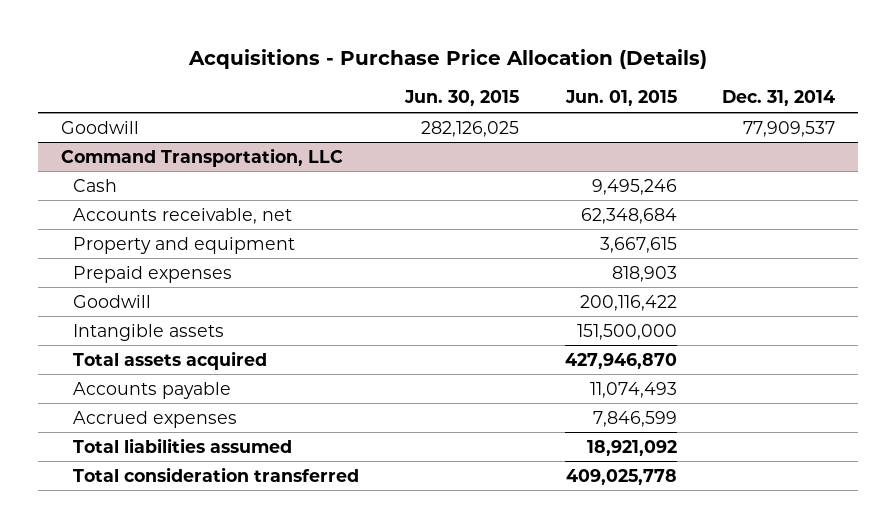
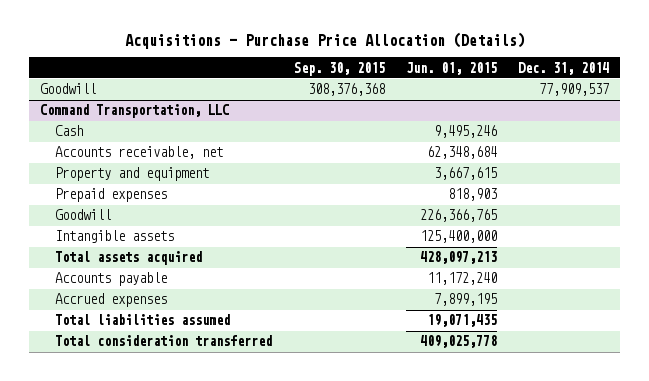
[404,90,520,107] Jun. 30, 2015 -> none
none -> [293,61,385,76] Sep. 30, 2015
[579,294,677,311] 200,116,422 -> [419,209,497,223] 226,366,765
[576,323,677,340] 151,500,000 -> [419,230,497,244] 125,400,000
[564,352,677,369] 427,946,870 -> [419,251,497,265] 428,097,213
[589,381,677,398] 11,074,493 -> [426,272,497,286] 11,172,240
[592,410,677,427] 7,846,599 -> [433,293,497,307] 7,899,195
[586,439,677,456] 18,921,092 -> [426,314,497,328] 19,071,435

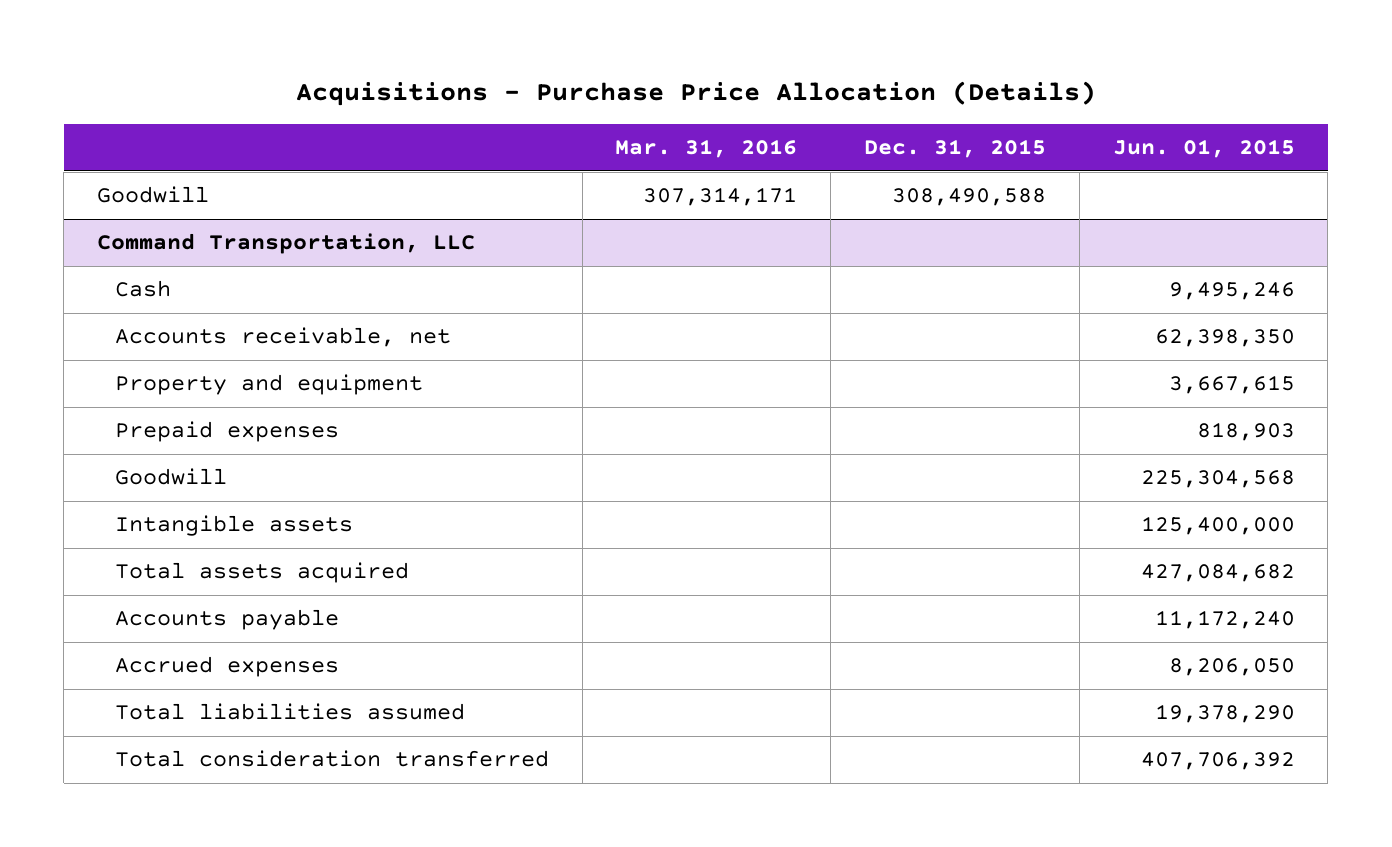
[293,61,385,76] Sep. 30, 2015 -> none
[518,61,610,75] Dec. 31, 2014 -> none
none -> [615,139,798,159] Mar. 31, 2016
none -> [863,139,1046,159] Dec. 31, 2015
[426,146,497,160] 62,348,684 -> [1154,329,1295,348] 62,398,350
[419,209,497,223] 226,366,765 -> [1140,470,1295,489] 225,304,568
[419,251,497,265] 428,097,213 -> [1140,564,1295,583] 427,084,682
[433,293,497,307] 7,899,195 -> [1168,658,1295,677] 8,206,050
[426,314,497,328] 19,071,435 -> [1154,704,1295,724] 19,378,290
[419,335,497,349] 409,025,778 -> [1140,752,1295,771] 407,706,392

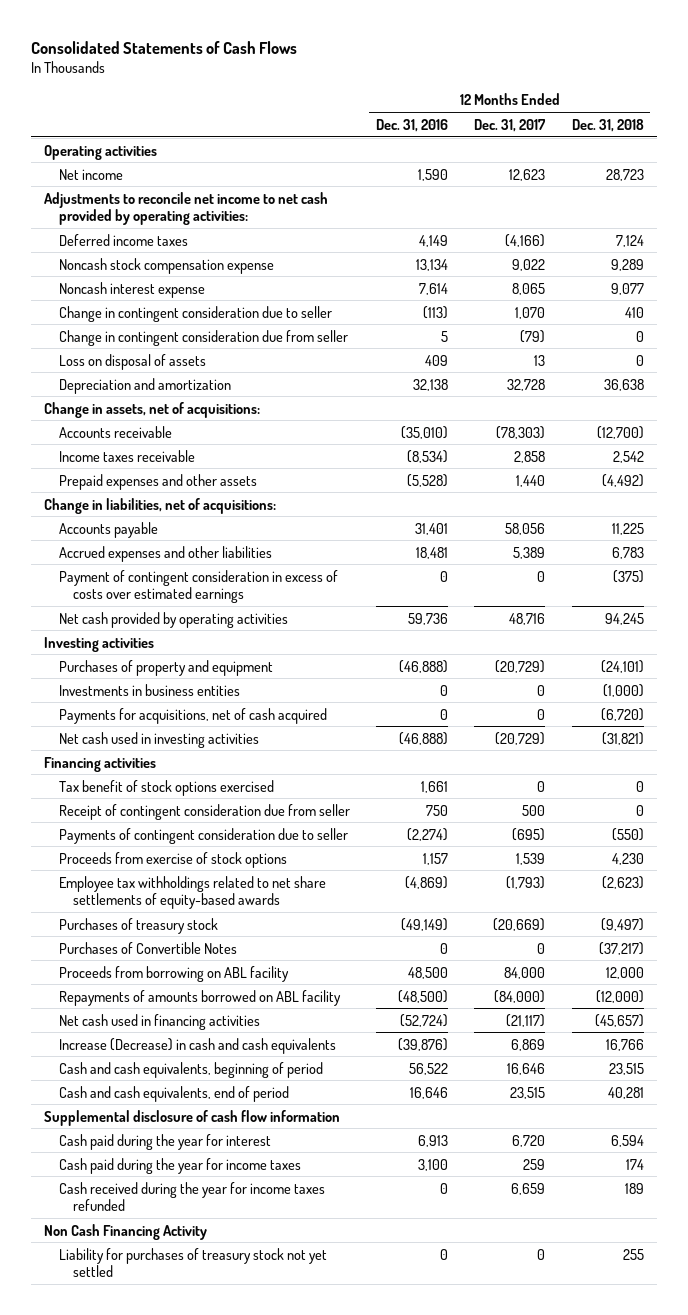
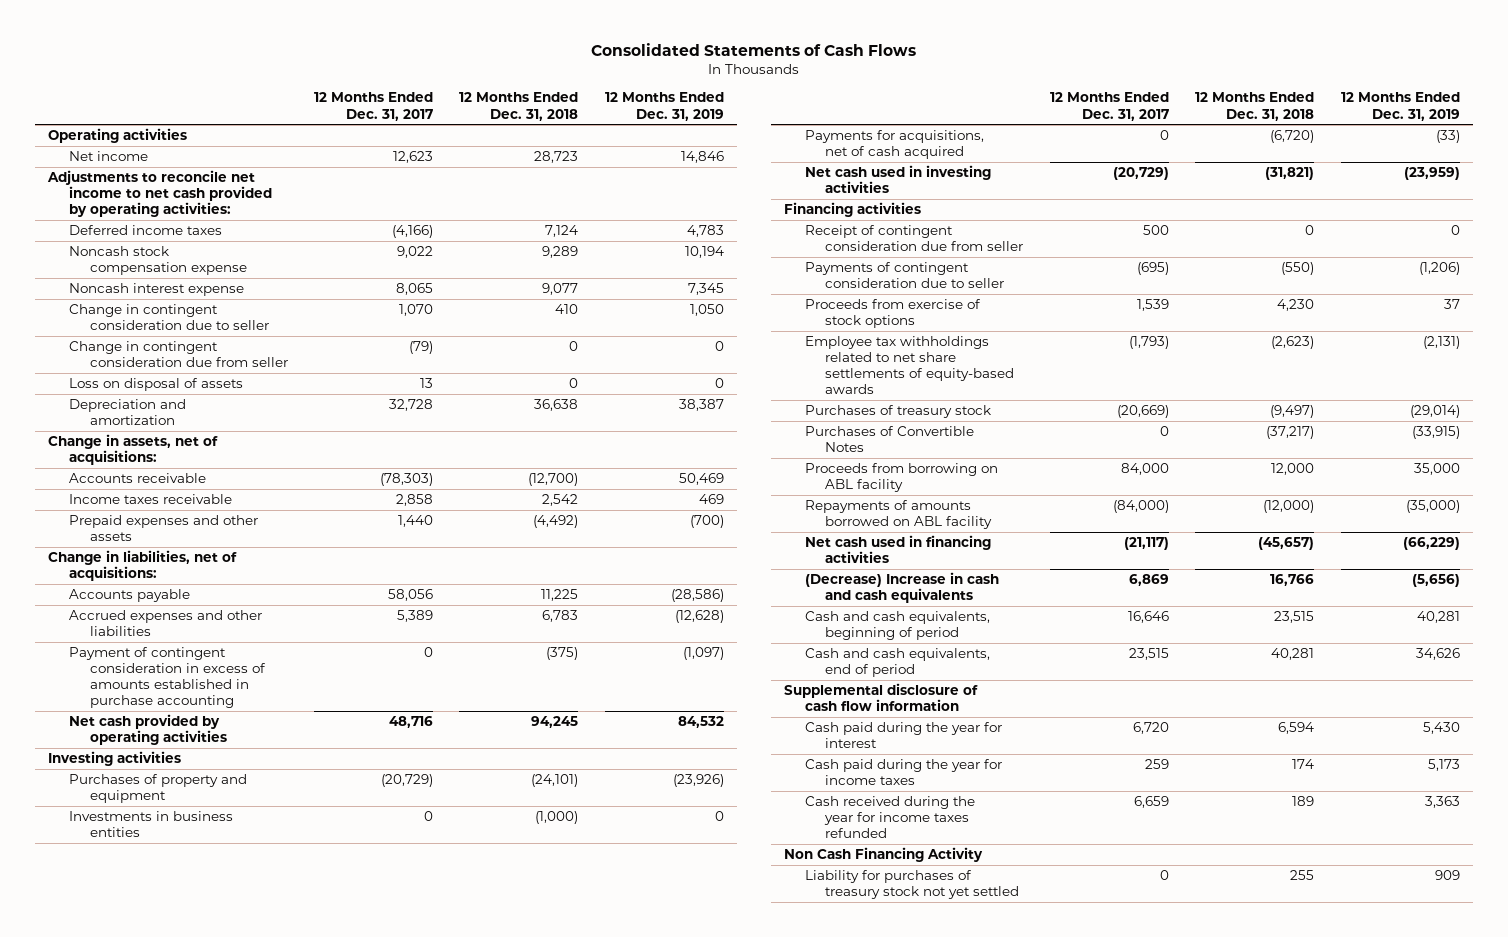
[375,118,448,132] Dec. 31, 2016 -> none
none -> [604,92,724,121] 12 Months Ended Dec. 31, 2019
[58,569,338,603] Payment of contingent consideration in excess of costs over estimated earnings -> [68,647,266,709] Payment of contingent consideration in excess of amounts established in purchase accounting
[58,779,274,796] Tax benefit of stock options exercised -> none
[58,1037,336,1054] Increase (Decrease) in cash and cash equivalents -> [804,572,999,604] (Decrease) Increase in cash and cash equivalents

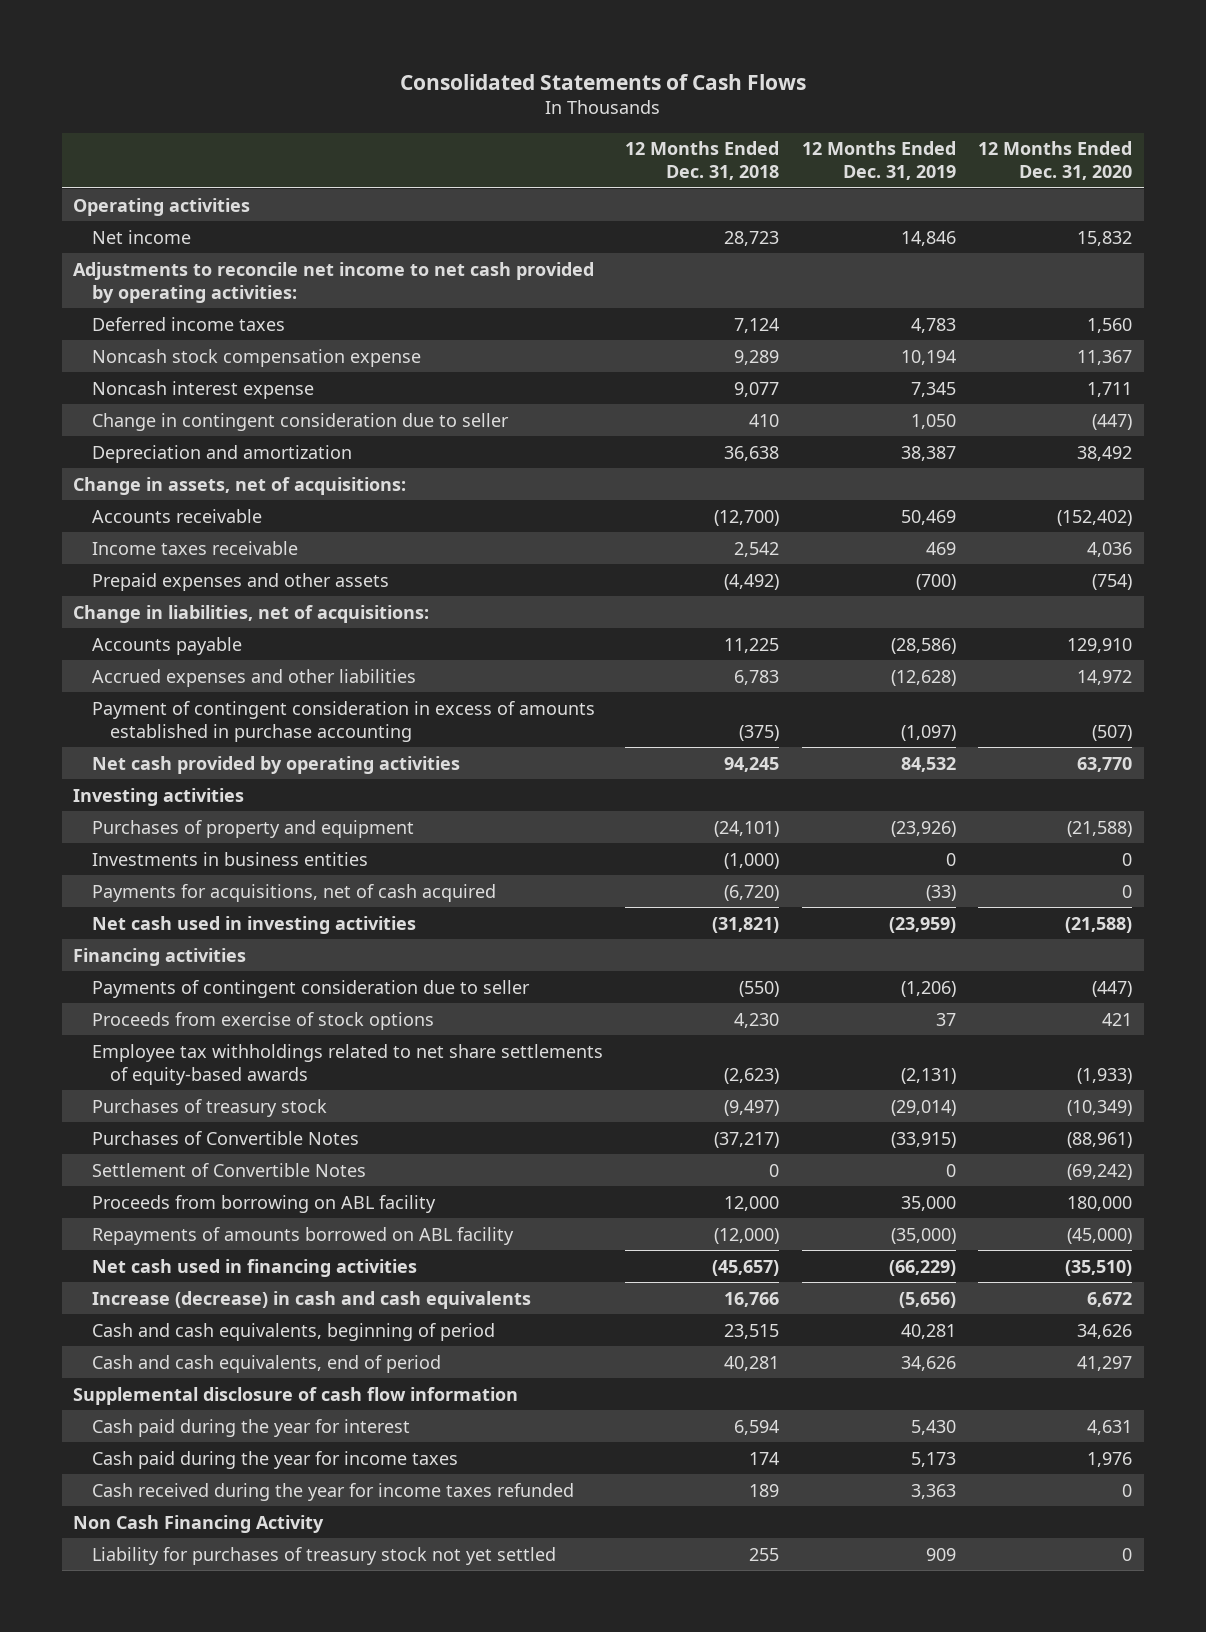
[314,92,434,121] 12 Months Ended Dec. 31, 2017 -> none
none -> [978,141,1133,181] 12 Months Ended Dec. 31, 2020
[68,341,288,368] Change in contingent consideration due from seller -> none
[68,378,243,392] Loss on disposal of assets -> none
[804,225,1024,252] Receipt of contingent consideration due from seller -> none
none -> [91,1162,366,1177] Settlement of Convertible Notes
[804,572,999,604] (Decrease) Increase in cash and cash equivalents -> [91,1290,531,1309] Increase (decrease) in cash and cash equivalents

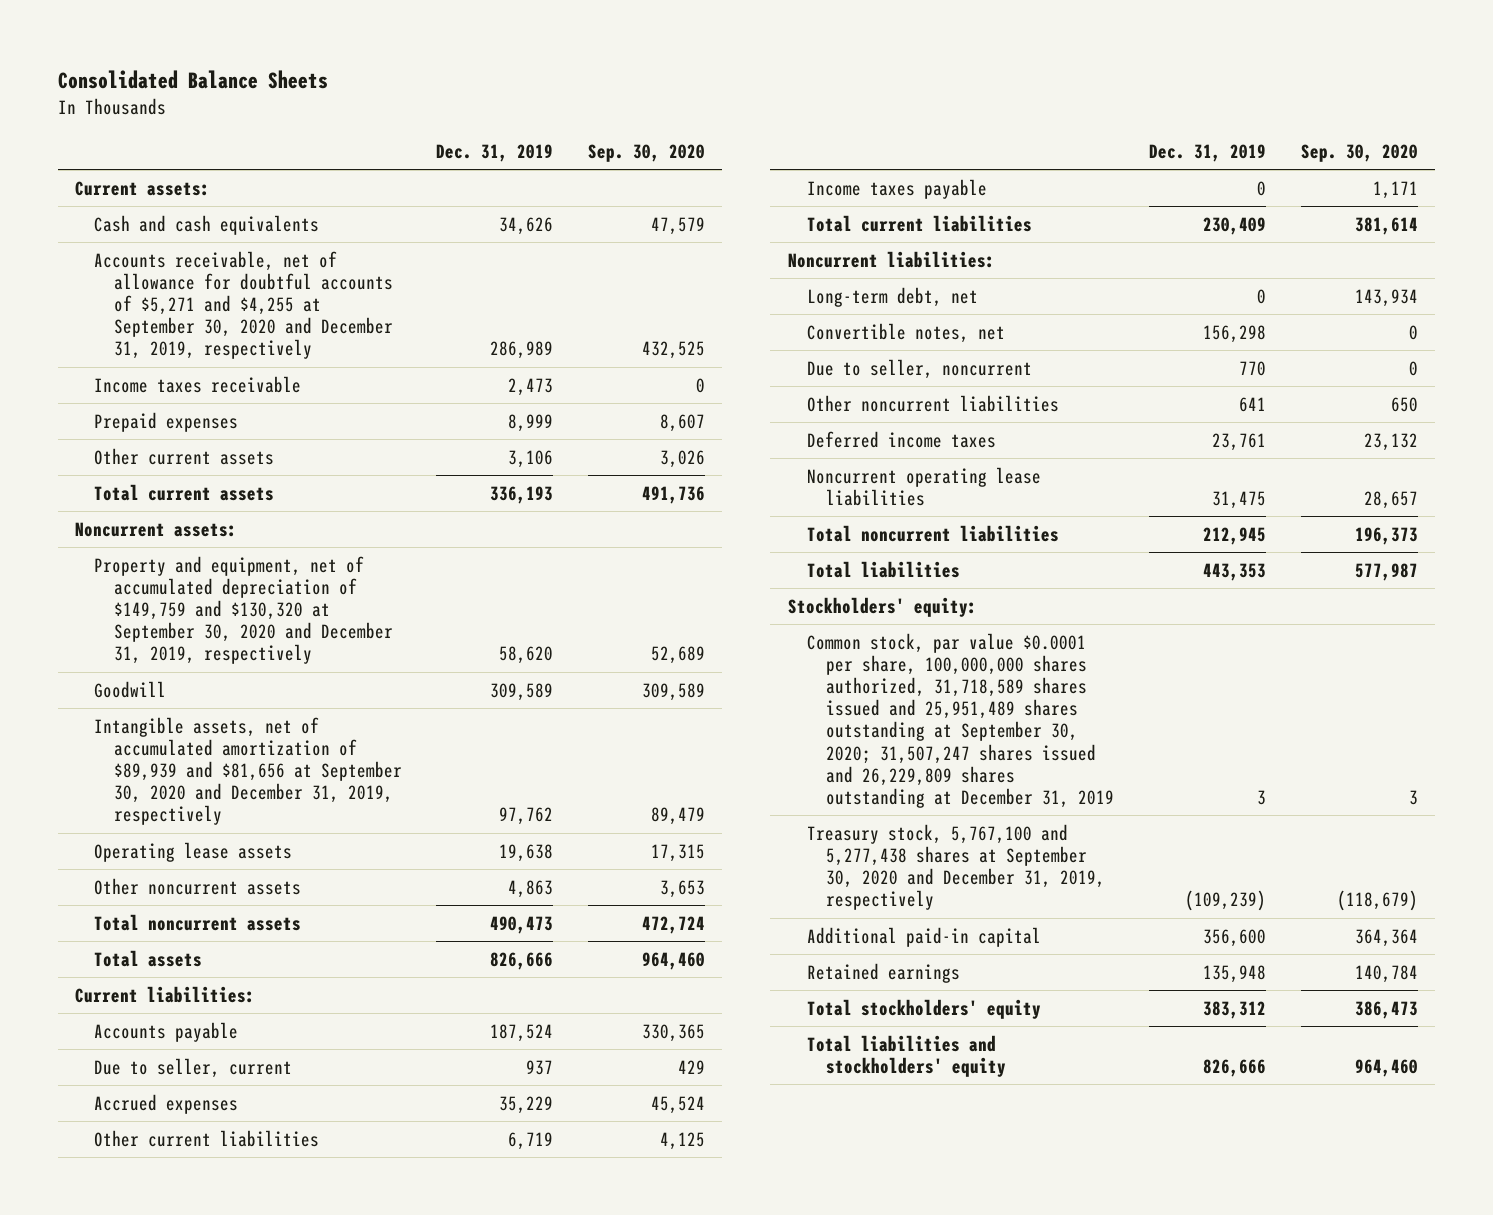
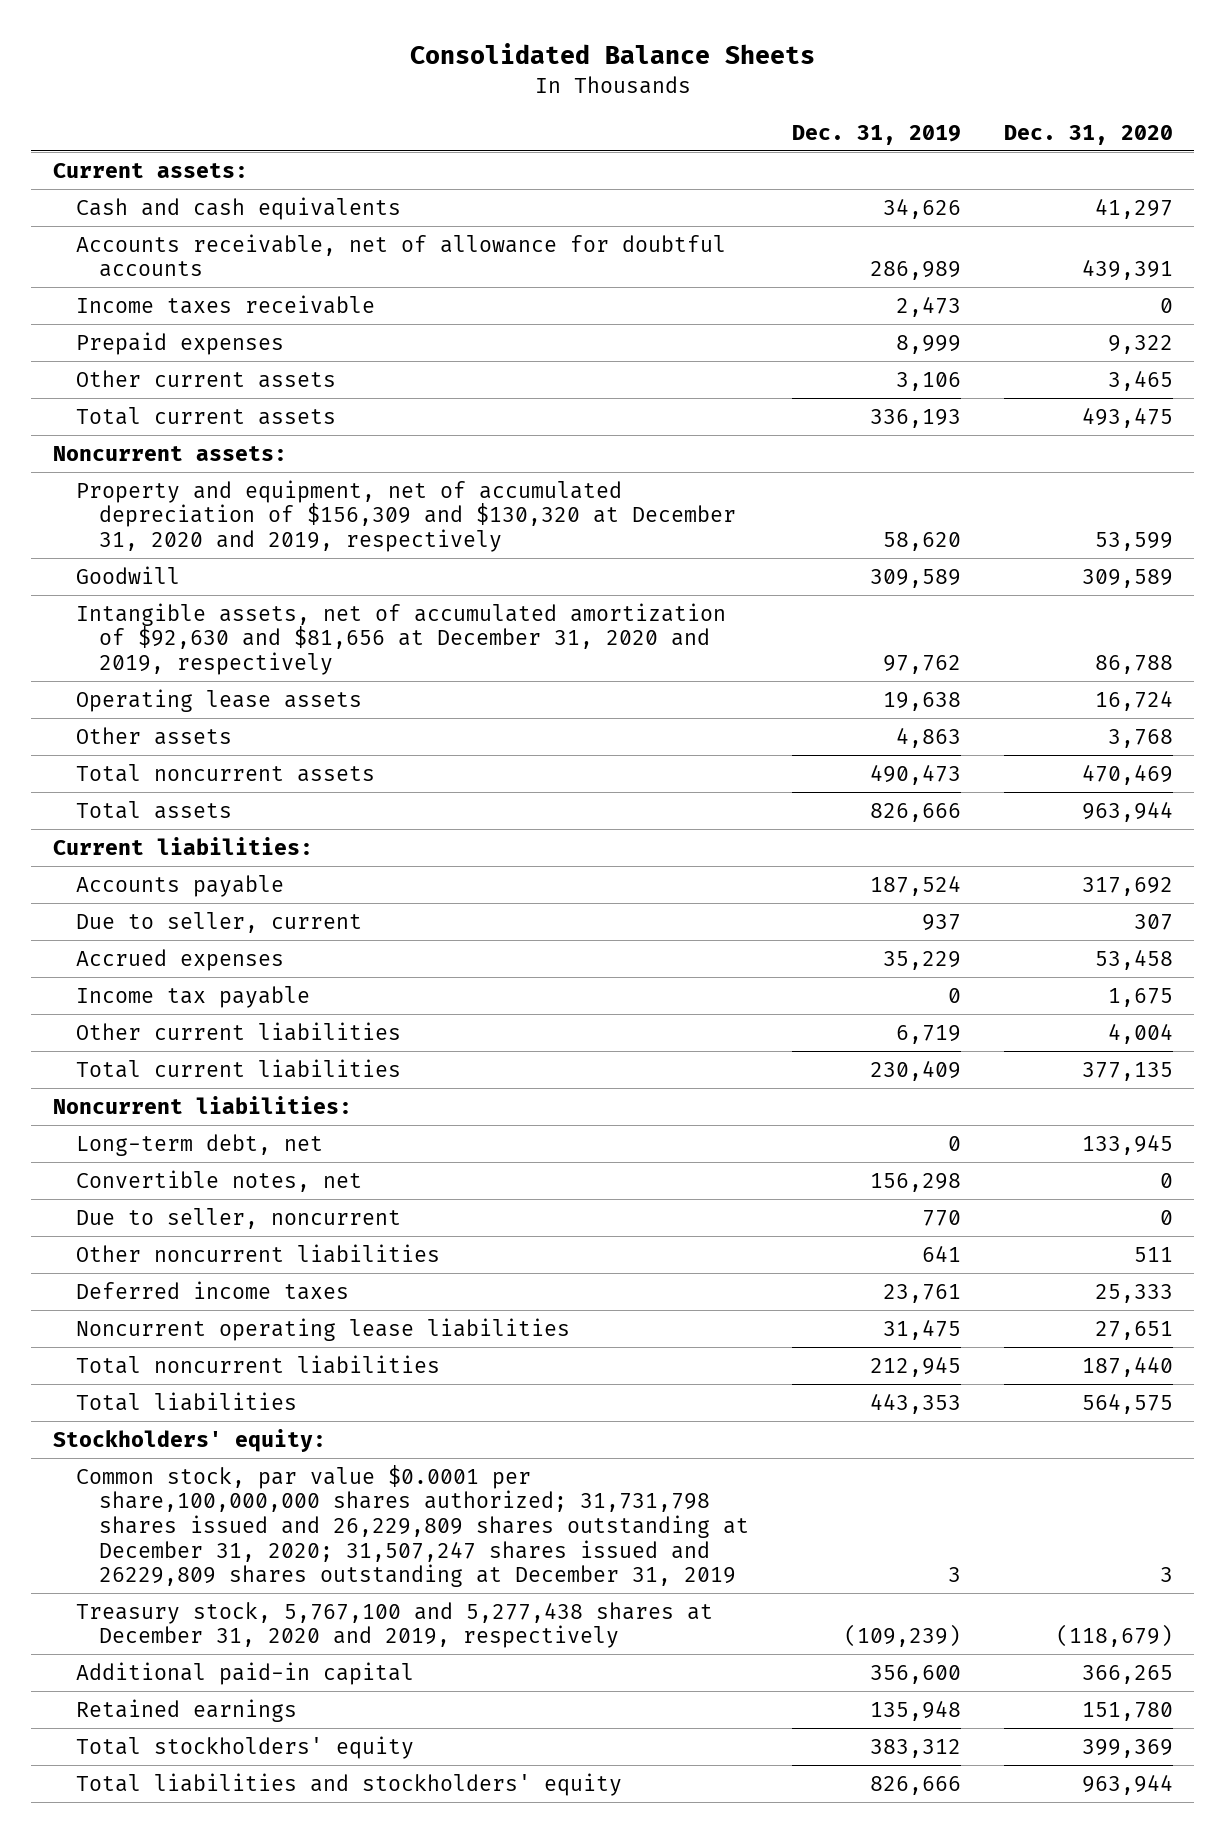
[588,143,706,162] Sep. 30, 2020 -> none
none -> [1003,124,1173,145] Dec. 31, 2020
[94,250,393,360] Accounts receivable, net of allowance for doubtful accounts of $5,271 and $4,255 at September 30, 2020 and December 31, 2019, respectively -> [75,233,726,278] Accounts receivable, net of allowance for doubtful accounts
[94,555,393,665] Property and equipment, net of accumulated depreciation of $149,759 and $130,320 at September 30, 2020 and December 31, 2019, respectively -> [75,479,737,553] Property and equipment, net of accumulated depreciation of $156,309 and $130,320 at December 31, 2020 and 2019, respectively
[94,716,402,826] Intangible assets, net of accumulated amortization of $89,939 and $81,656 at September 30, 2020 and December 31, 2019, respectively -> [75,602,726,676] Intangible assets, net of accumulated amortization of $92,630 and $81,656 at December 31, 2020 and 2019, respectively
[94,877,302,895] Other noncurrent assets -> [75,726,232,745] Other assets
none -> [75,985,310,1008] Income tax payable
[807,178,988,199] Income taxes payable -> none
[807,632,1115,808] Common stock, par value $0.0001 per share, 100,000,000 shares authorized, 31,718,589 shares issued and 25,951,489 shares outstanding at September 30, 2020; 31,507,247 shares issued and 26,229,809 shares outstanding at December 31, 2019 -> [75,1464,750,1588] Common stock, par value $0.0001 per share,100,000,000 shares authorized; 31,731,798 shares issued and 26,229,809 shares outstanding at December 31, 2020; 31,507,247 shares issued and 26229,809 shares outstanding at December 31, 2019
[807,823,1106,911] Treasury stock, 5,767,100 and 5,277,438 shares at September 30, 2020 and December 31, 2019, respectively -> [75,1601,713,1649] Treasury stock, 5,767,100 and 5,277,438 shares at December 31, 2020 and 2019, respectively

